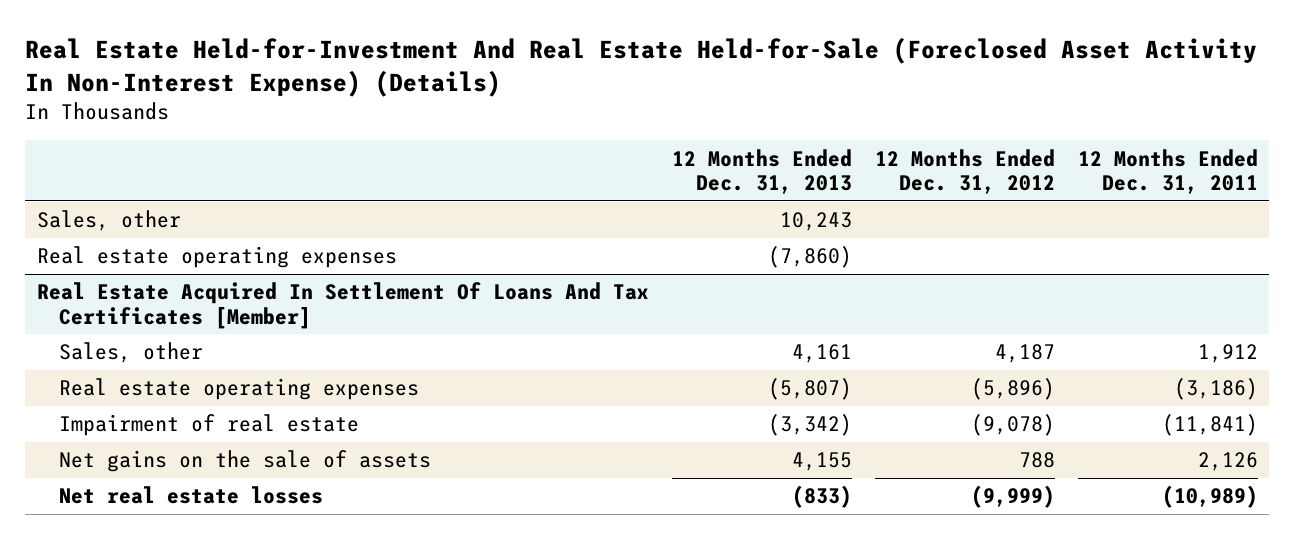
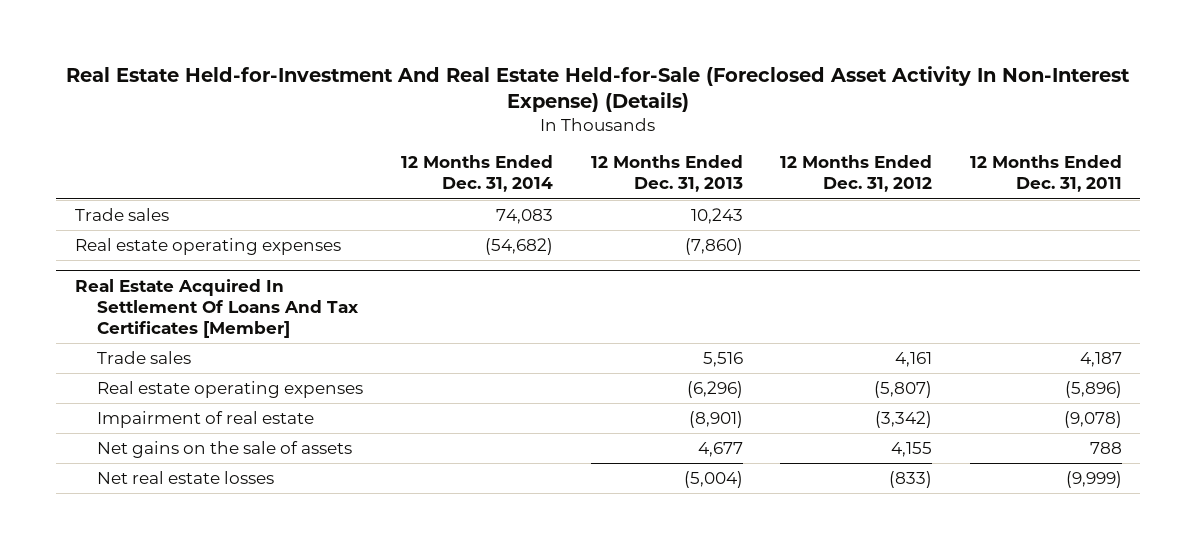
none -> [400,155,553,193] 12 Months Ended Dec. 31, 2014
[36,210,181,232] Sales, other -> [74,208,169,222] Trade sales
[59,342,204,364] Sales, other -> [97,351,192,365] Trade sales
[791,344,852,364] 4,161 -> [702,352,743,368] 5,516
[994,344,1055,364] 4,187 -> [895,352,933,368] 4,161
[1197,344,1258,364] 1,912 -> [1079,352,1122,368] 4,187
[767,378,852,401] (5,807) -> [686,381,743,399] (6,296)
[970,378,1055,401] (5,896) -> [874,381,933,399] (5,807)
[1173,378,1258,401] (3,186) -> [1064,381,1122,399] (5,896)
[767,414,852,437] (3,342) -> [688,411,743,429] (8,901)
[970,414,1055,437] (9,078) -> [875,411,933,429] (3,342)
[1161,414,1258,437] (11,841) -> [1063,411,1122,429] (9,078)
[791,452,852,472] 4,155 -> [697,442,743,458] 4,677
[1018,452,1055,469] 788 -> [891,442,933,458] 4,155
[1197,452,1258,472] 2,126 -> [1089,442,1122,455] 788
[791,485,852,509] (833) -> [683,471,743,489] (5,004)
[970,485,1055,509] (9,999) -> [889,471,933,489] (833)
[1161,485,1258,509] (10,989) -> [1065,471,1122,489] (9,999)

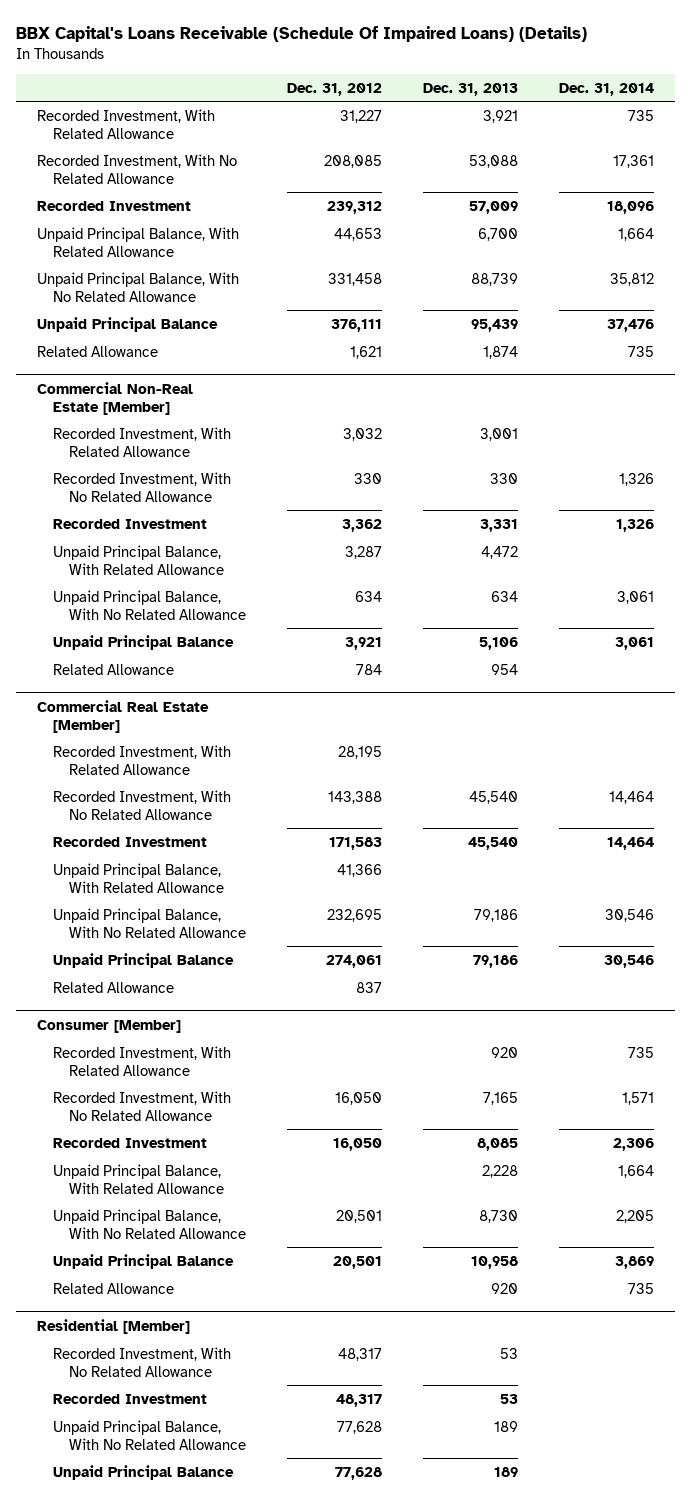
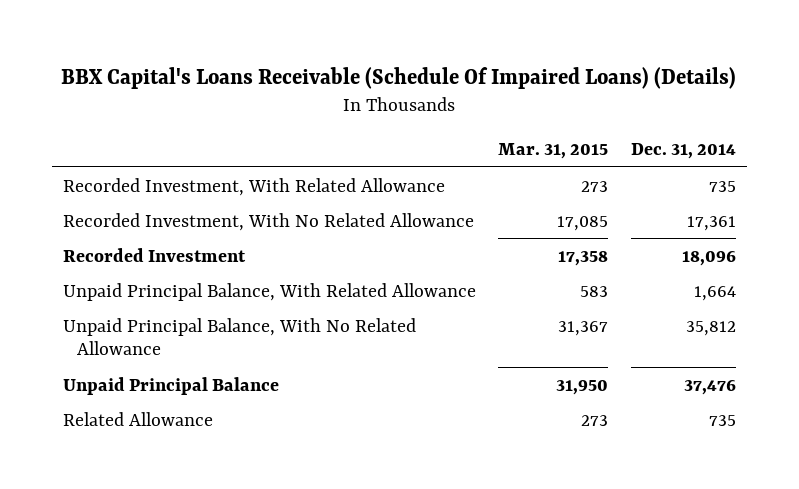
[287,82,383,96] Dec. 31, 2012 -> none
[423,82,519,96] Dec. 31, 2013 -> none
none -> [498,142,609,159] Mar. 31, 2015
[36,381,193,415] Commercial Non-Real Estate [Member] -> none
[52,426,231,457] Recorded Investment, With Related Allowance -> none
[52,471,231,502] Recorded Investment, With No Related Allowance -> none
[52,518,207,529] Recorded Investment -> none
[52,544,225,575] Unpaid Principal Balance, With Related Allowance -> none
[52,589,247,620] Unpaid Principal Balance, With No Related Allowance -> none
[52,634,234,650] Unpaid Principal Balance -> none
[52,663,174,675] Related Allowance -> none
[36,699,209,733] Commercial Real Estate [Member] -> none
[52,744,231,775] Recorded Investment, With Related Allowance -> none
[52,789,231,820] Recorded Investment, With No Related Allowance -> none
[52,836,207,847] Recorded Investment -> none
[52,862,225,893] Unpaid Principal Balance, With Related Allowance -> none
[52,907,247,938] Unpaid Principal Balance, With No Related Allowance -> none
[52,952,234,968] Unpaid Principal Balance -> none
[52,981,174,993] Related Allowance -> none
[36,1019,181,1033] Consumer [Member] -> none
[52,1045,231,1076] Recorded Investment, With Related Allowance -> none
[52,1090,231,1121] Recorded Investment, With No Related Allowance -> none
[52,1137,207,1148] Recorded Investment -> none
[52,1163,225,1194] Unpaid Principal Balance, With Related Allowance -> none
[52,1208,247,1239] Unpaid Principal Balance, With No Related Allowance -> none
[52,1253,234,1269] Unpaid Principal Balance -> none
[52,1282,174,1294] Related Allowance -> none
[36,1318,190,1334] Residential [Member] -> none
[52,1346,231,1377] Recorded Investment, With No Related Allowance -> none
[52,1393,207,1404] Recorded Investment -> none
[52,1419,247,1450] Unpaid Principal Balance, With No Related Allowance -> none
[52,1464,234,1480] Unpaid Principal Balance -> none

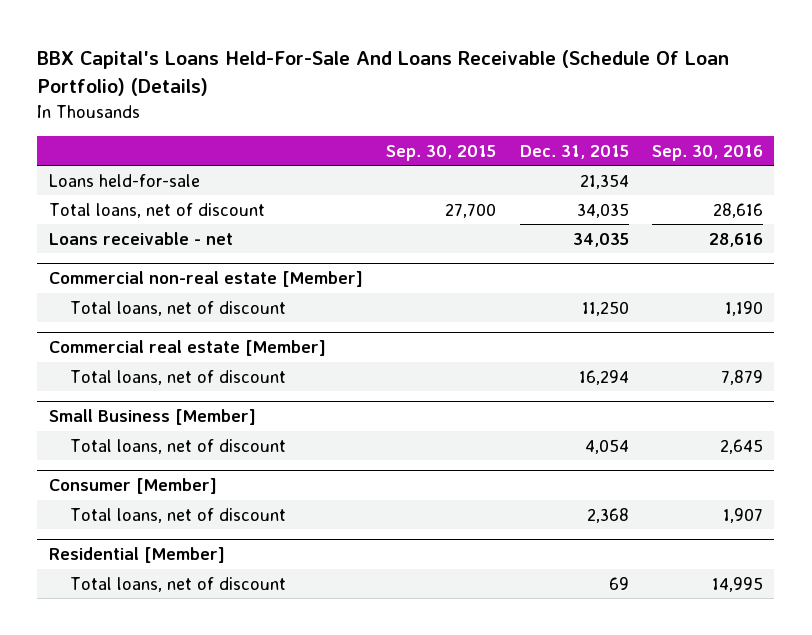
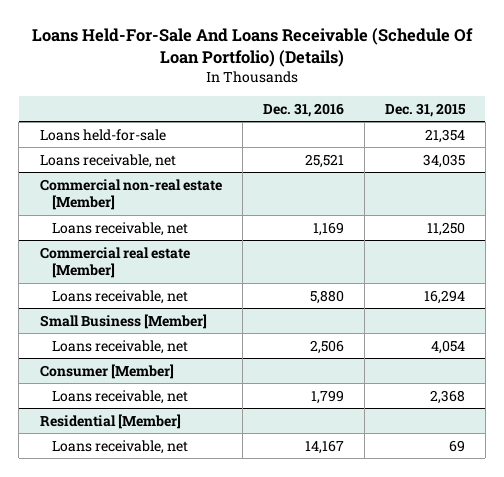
[37,50,730,97] BBX Capital's Loans Held-For-Sale And Loans Receivable (Schedule Of Loan Portfolio) (Details) -> [32,27,474,67] Loans Held-For-Sale And Loans Receivable (Schedule Of Loan Portfolio) (Details)
[386,144,497,161] Sep. 30, 2015 -> none
[651,144,763,161] Sep. 30, 2016 -> none
none -> [262,102,344,117] Dec. 31, 2016
[48,202,265,218] Total loans, net of discount -> none
[48,231,233,245] Loans receivable - net -> [39,153,176,168] Loans receivable, net
[70,300,287,316] Total loans, net of discount -> [51,221,188,236] Loans receivable, net
[70,369,287,385] Total loans, net of discount -> [51,289,188,304] Loans receivable, net
[70,438,287,454] Total loans, net of discount -> [51,339,188,354] Loans receivable, net
[70,507,287,523] Total loans, net of discount -> [51,389,188,404] Loans receivable, net
[70,576,287,592] Total loans, net of discount -> none
none -> [51,439,188,454] Loans receivable, net

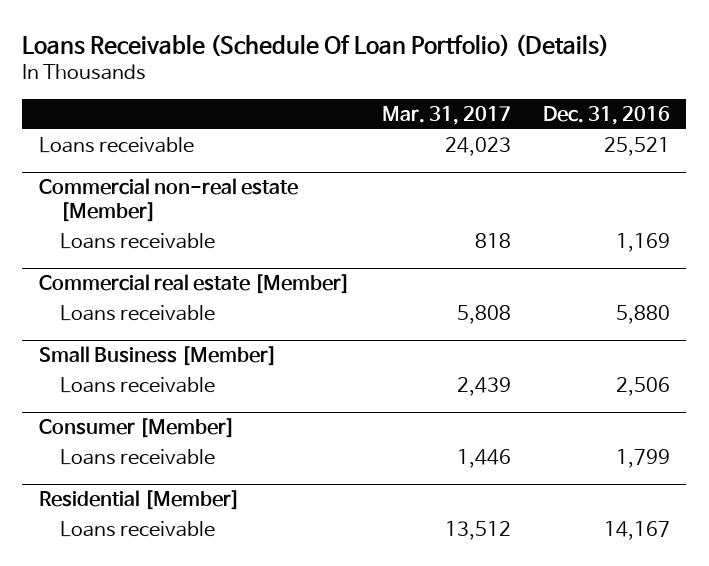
[32,27,474,67] Loans Held-For-Sale And Loans Receivable (Schedule Of Loan Portfolio) (Details) -> [22,33,610,57] Loans Receivable (Schedule Of Loan Portfolio) (Details)
[384,102,466,117] Dec. 31, 2015 -> none
none -> [381,105,511,125] Mar. 31, 2017
[39,128,166,141] Loans held-for-sale -> none
[39,153,176,168] Loans receivable, net -> [38,137,194,154] Loans receivable
[51,221,188,236] Loans receivable, net -> [60,233,216,250] Loans receivable
[51,289,188,304] Loans receivable, net -> [60,305,216,322] Loans receivable
[51,339,188,354] Loans receivable, net -> [60,377,216,394] Loans receivable
[51,389,188,404] Loans receivable, net -> [60,449,216,466] Loans receivable
[51,439,188,454] Loans receivable, net -> [60,521,216,538] Loans receivable

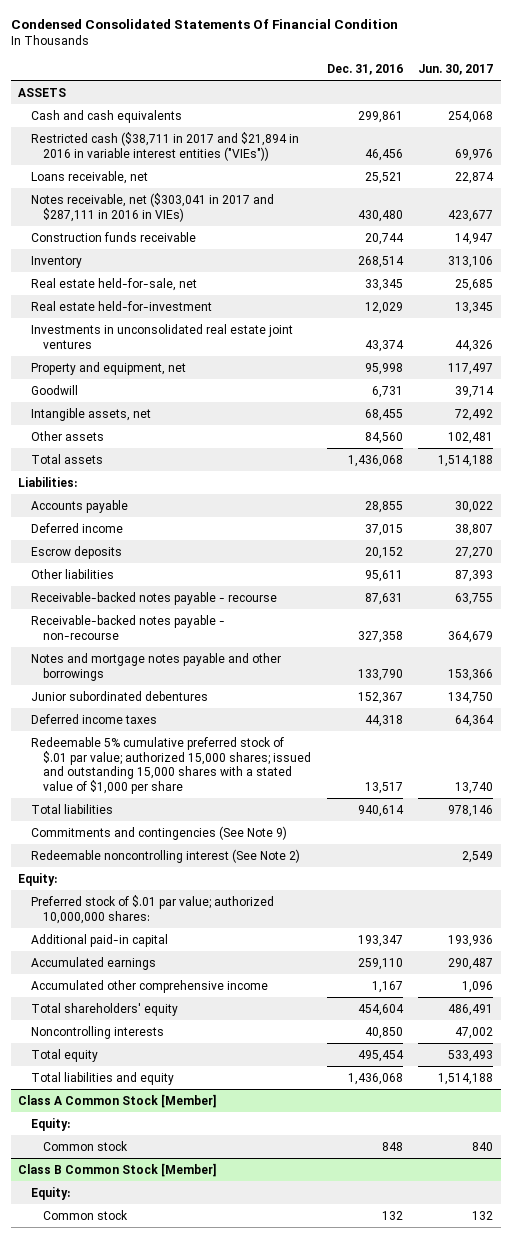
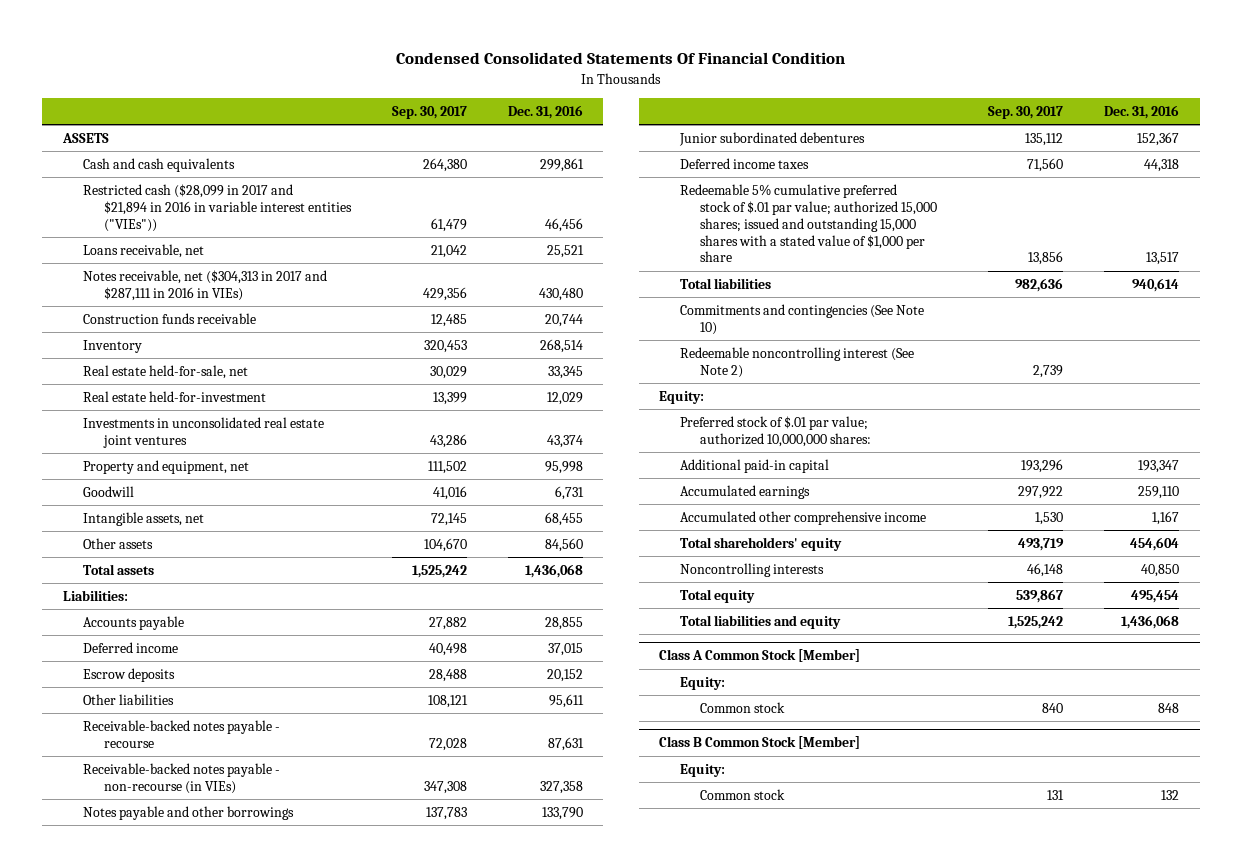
[418,63,494,75] Jun. 30, 2017 -> none
none -> [391,105,467,119] Sep. 30, 2017
[30,131,299,161] Restricted cash ($38,711 in 2017 and $21,894 in 2016 in variable interest entities ("VIEs")) -> [83,184,352,232] Restricted cash ($28,099 in 2017 and $21,894 in 2016 in variable interest entities ("VIEs"))
[30,192,274,222] Notes receivable, net ($303,041 in 2017 and $287,111 in 2016 in VIEs) -> [83,270,328,301] Notes receivable, net ($304,313 in 2017 and $287,111 in 2016 in VIEs)
[30,614,225,640] Receivable-backed notes payable - non-recourse -> [83,763,281,794] Receivable-backed notes payable - non-recourse (in VIEs)
[30,652,281,681] Notes and mortgage notes payable and other borrowings -> [83,806,295,821] Notes payable and other borrowings
[30,825,287,840] Commitments and contingencies (See Note 9) -> [679,304,924,335] Commitments and contingencies (See Note 10)

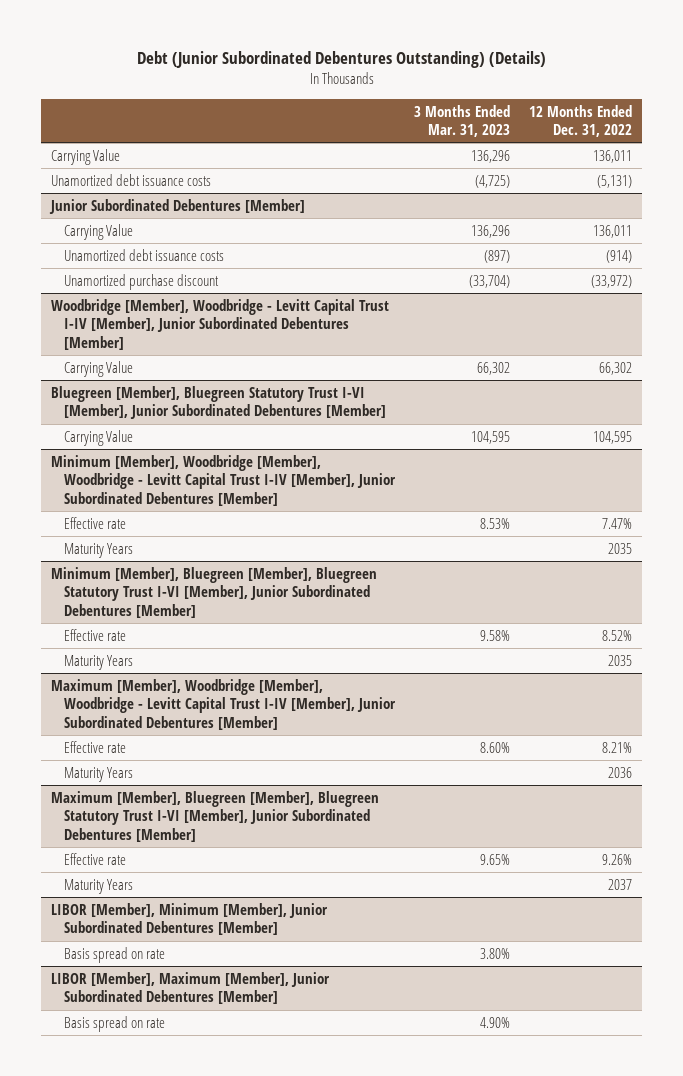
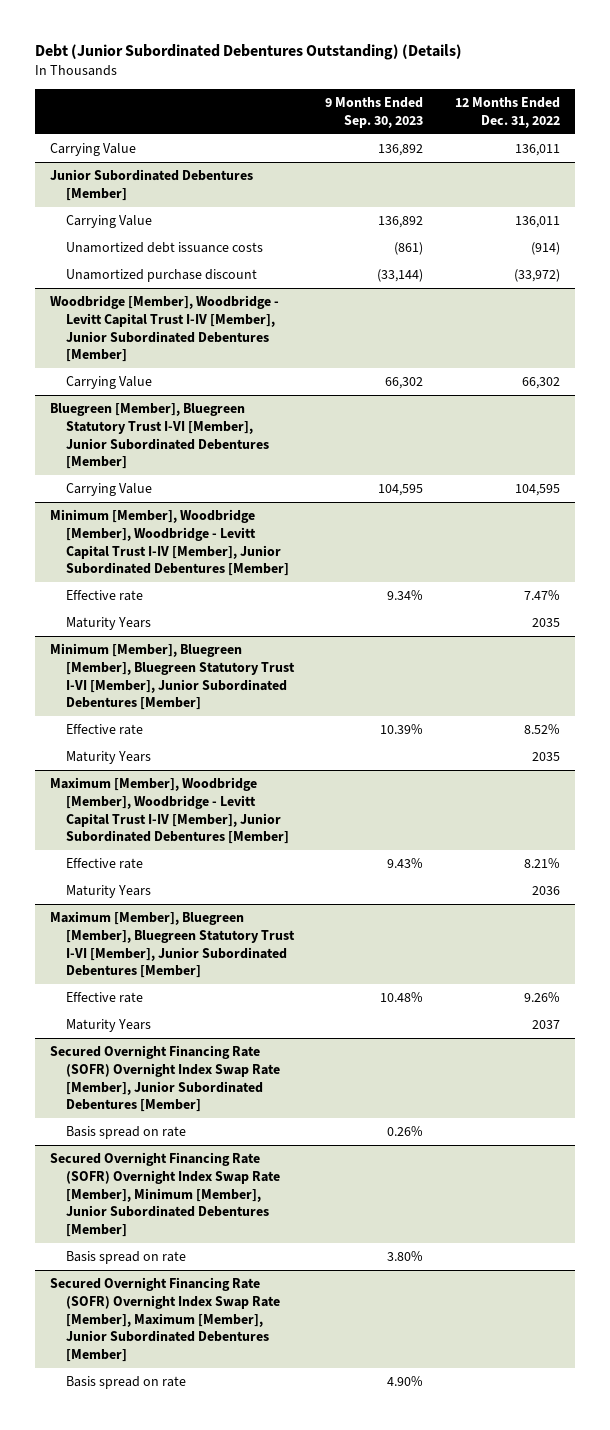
[414,104,511,138] 3 Months Ended Mar. 31, 2023 -> none
none -> [325,96,424,128] 9 Months Ended Sep. 30, 2023
[50,173,211,186] Unamortized debt issuance costs -> none
[50,902,328,936] LIBOR [Member], Minimum [Member], Junior Subordinated Debentures [Member] -> none
none -> [50,1045,280,1113] Secured Overnight Financing Rate (SOFR) Overnight Index Swap Rate [Member], Junior Subordinated Debentures [Member]
[50,971,330,1005] LIBOR [Member], Maximum [Member], Junior Subordinated Debentures [Member] -> none
none -> [50,1152,280,1238] Secured Overnight Financing Rate (SOFR) Overnight Index Swap Rate [Member], Minimum [Member], Junior Subordinated Debentures [Member]
none -> [50,1277,280,1363] Secured Overnight Financing Rate (SOFR) Overnight Index Swap Rate [Member], Maximum [Member], Junior Subordinated Debentures [Member]
none -> [65,1376,186,1390] Basis spread on rate

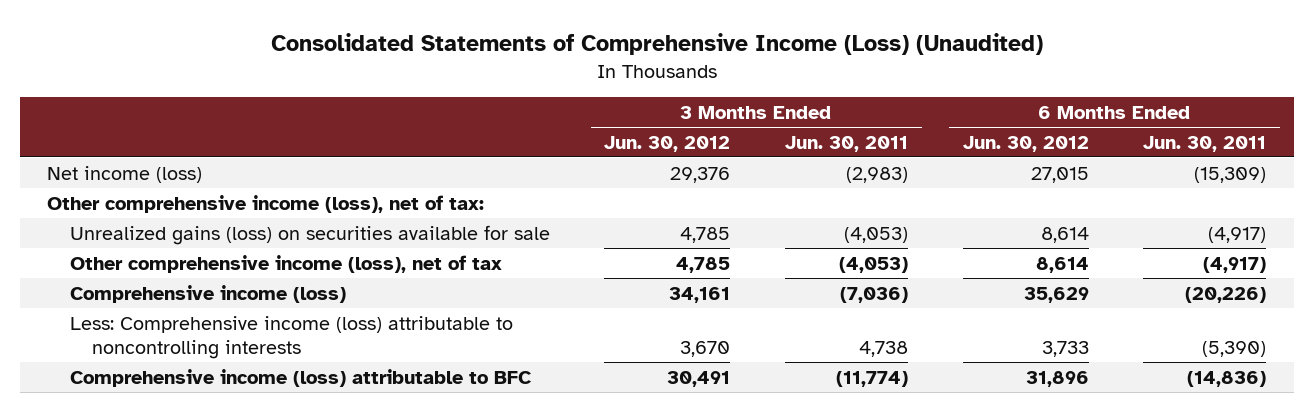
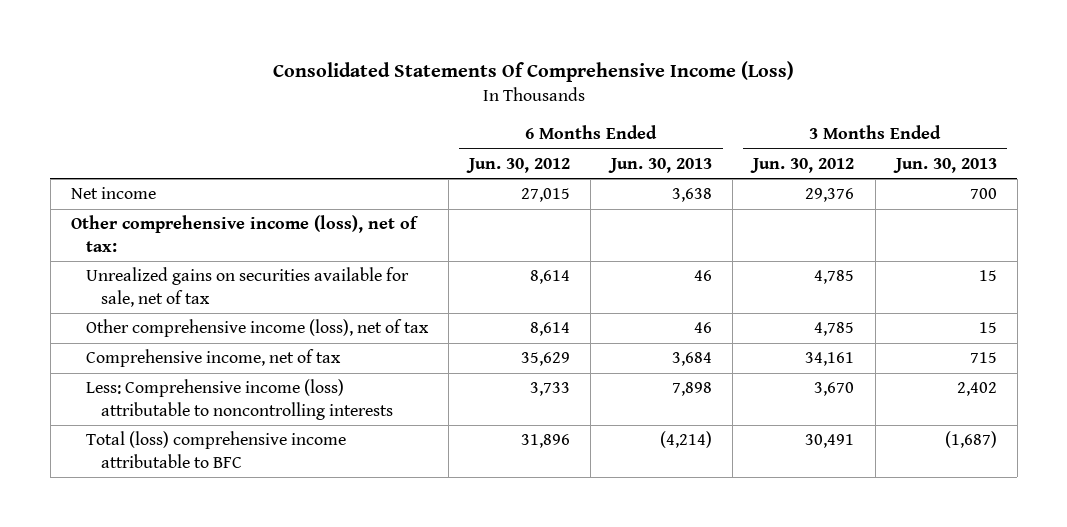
[270,32,1043,55] Consolidated Statements of Comprehensive Income (Loss) (Unaudited) -> [272,61,794,83] Consolidated Statements Of Comprehensive Income (Loss)
[784,135,908,152] Jun. 30, 2011 -> none
[1143,135,1267,152] Jun. 30, 2011 -> none
none -> [608,157,713,173] Jun. 30, 2013
none -> [892,157,997,173] Jun. 30, 2013
[47,165,203,183] Net income (loss) -> [70,187,156,200] Net income
[69,224,550,245] Unrealized gains (loss) on securities available for sale -> [86,267,410,307] Unrealized gains on securities available for sale, net of tax
[69,284,346,303] Comprehensive income (loss) -> [86,349,342,368] Comprehensive income, net of tax
[69,368,532,387] Comprehensive income (loss) attributable to BFC -> [86,431,347,468] Total (loss) comprehensive income attributable to BFC

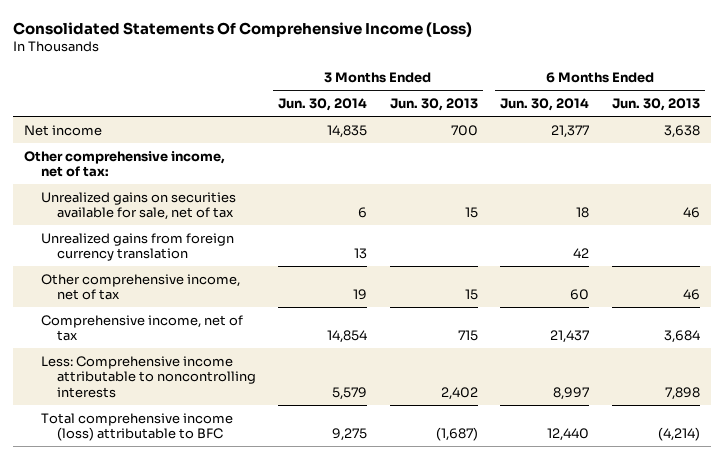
[466,157,571,173] Jun. 30, 2012 -> none
[750,157,855,173] Jun. 30, 2012 -> none
none -> [278,98,368,112] Jun. 30, 2014
none -> [500,98,590,112] Jun. 30, 2014
[70,215,419,252] Other comprehensive income (loss), net of tax: -> [24,150,226,178] Other comprehensive income, net of tax:
none -> [40,232,234,262] Unrealized gains from foreign currency translation
[86,319,430,338] Other comprehensive income (loss), net of tax -> [40,273,240,301] Other comprehensive income, net of tax
[86,379,394,420] Less: Comprehensive income (loss) attributable to noncontrolling interests -> [40,355,257,399] Less: Comprehensive income attributable to noncontrolling interests
[86,431,347,468] Total (loss) comprehensive income attributable to BFC -> [40,412,233,442] Total comprehensive income (loss) attributable to BFC

